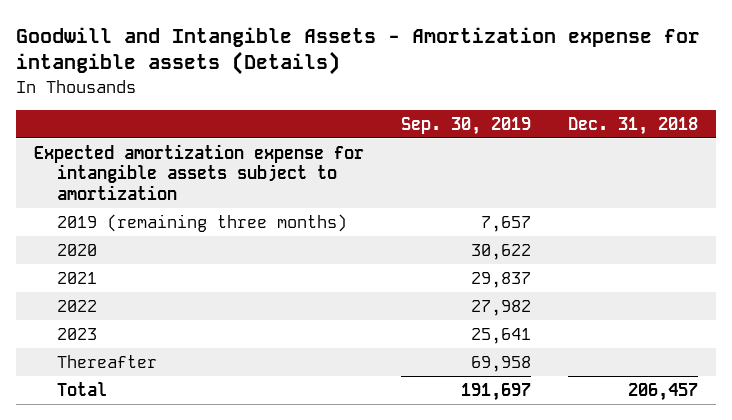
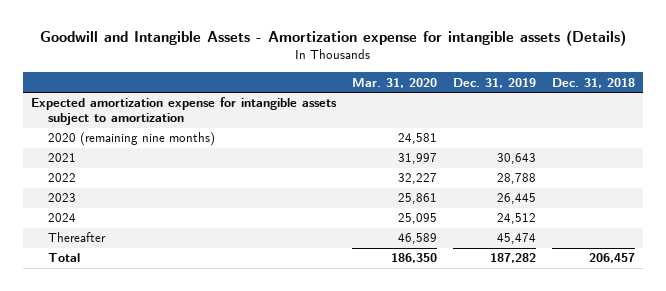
[401,116,532,135] Sep. 30, 2019 -> none
none -> [351,77,437,88] Mar. 31, 2020
none -> [452,77,536,88] Dec. 31, 2019
[57,244,98,257] 2020 -> none
[57,214,348,233] 2019 (remaining three months) -> [48,132,216,147] 2020 (remaining nine months)
none -> [48,213,77,223] 2024

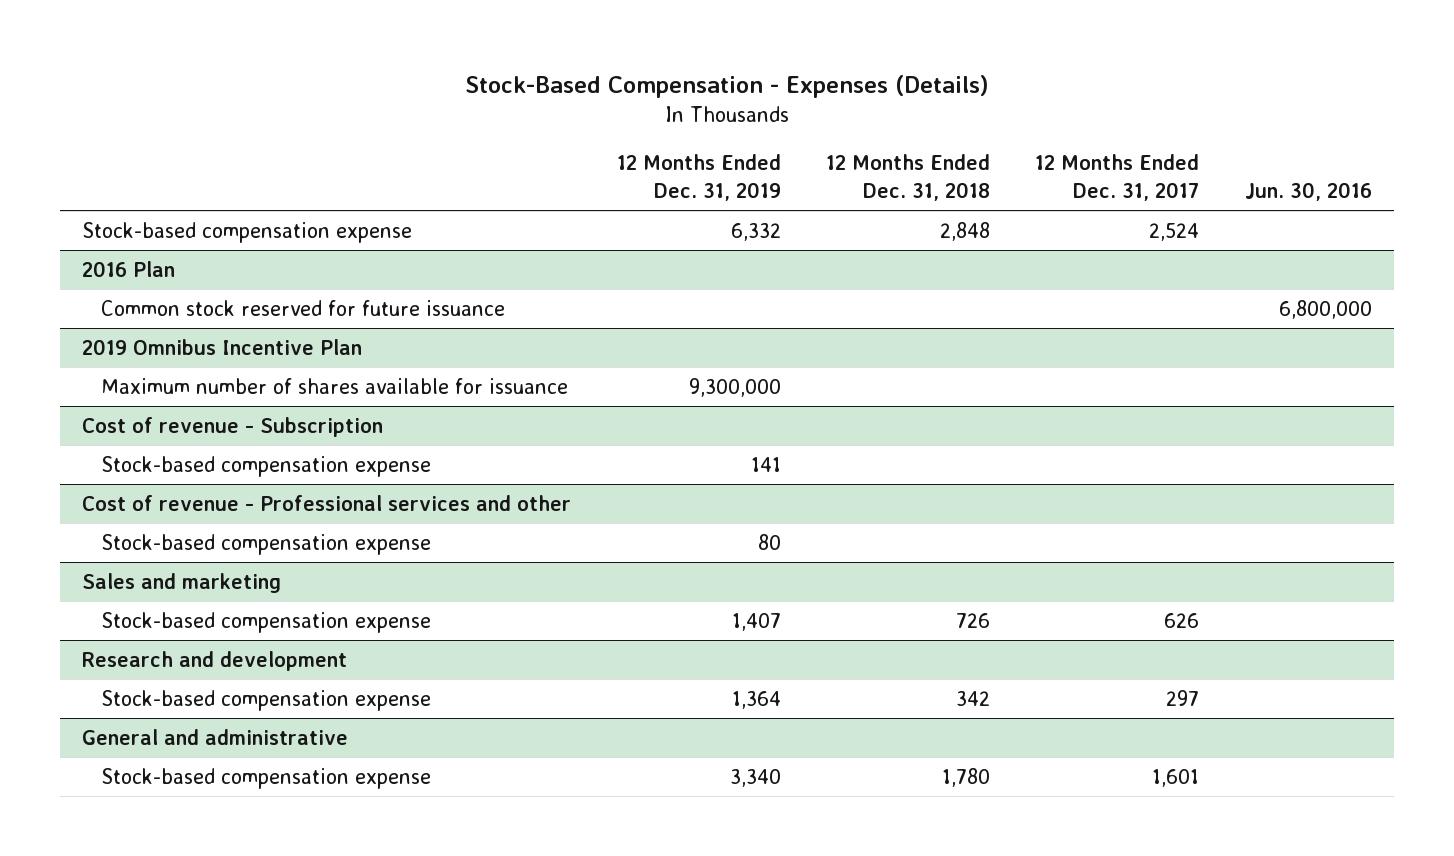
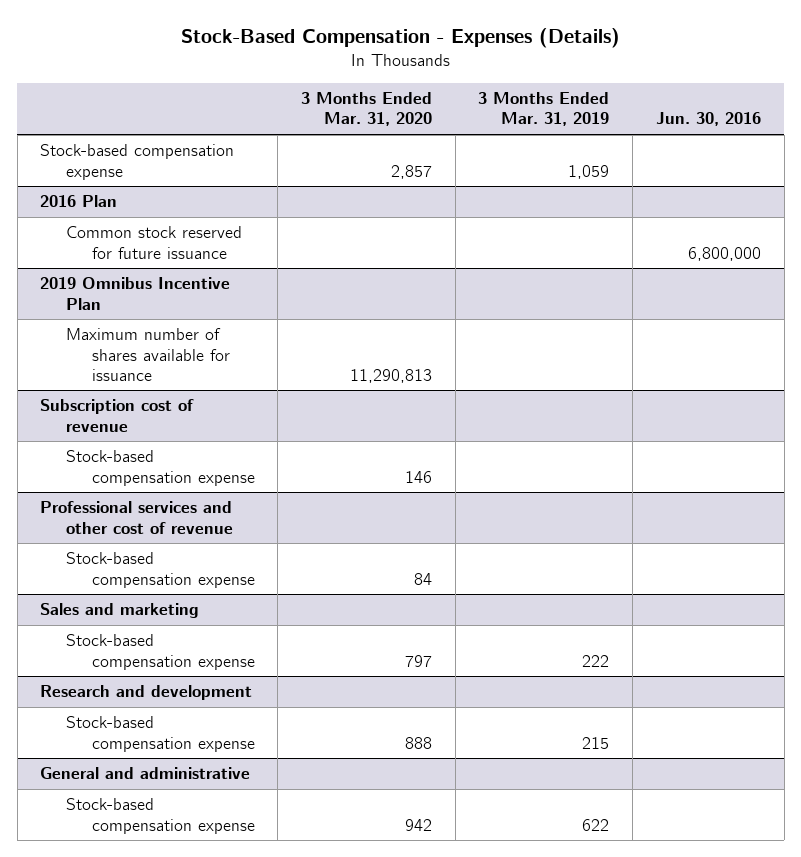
[616,154,781,202] 12 Months Ended Dec. 31, 2019 -> none
[826,154,991,202] 12 Months Ended Dec. 31, 2018 -> none
[1035,154,1200,202] 12 Months Ended Dec. 31, 2017 -> none
none -> [301,92,433,127] 3 Months Ended Mar. 31, 2020
none -> [478,92,610,127] 3 Months Ended Mar. 31, 2019
[82,416,384,437] Cost of revenue - Subscription -> [40,399,195,432] Subscription cost of revenue
[82,494,572,511] Cost of revenue - Professional services and other -> [40,501,234,534] Professional services and other cost of revenue

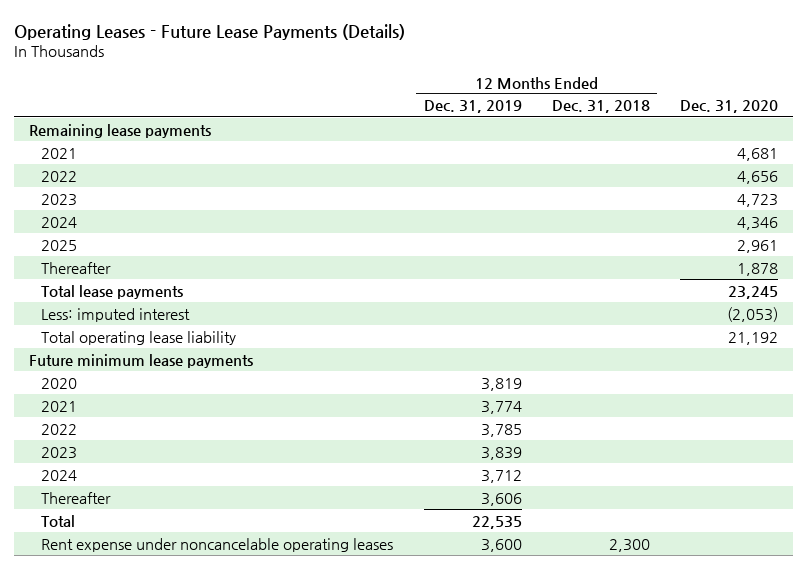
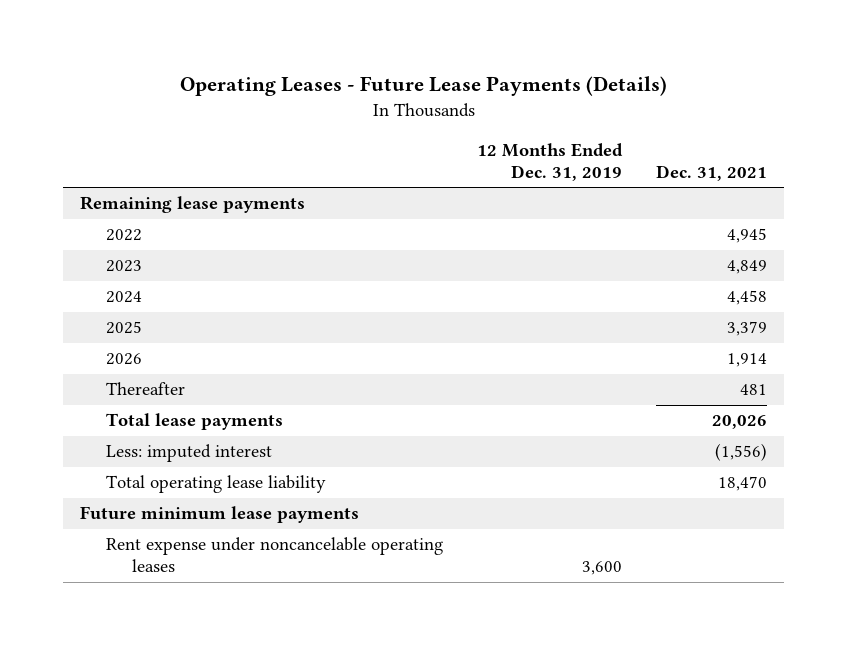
[551,100,650,114] Dec. 31, 2018 -> none
[679,100,778,114] Dec. 31, 2020 -> none
none -> [656,164,768,181] Dec. 31, 2021
[41,147,78,159] 2021 -> none
none -> [105,353,142,366] 2026
[41,377,78,389] 2020 -> none
[41,400,78,412] 2021 -> none
[41,423,78,435] 2022 -> none
[41,446,78,459] 2023 -> none
[41,469,78,481] 2024 -> none
[41,491,112,504] Thereafter -> none
[41,514,76,527] Total -> none

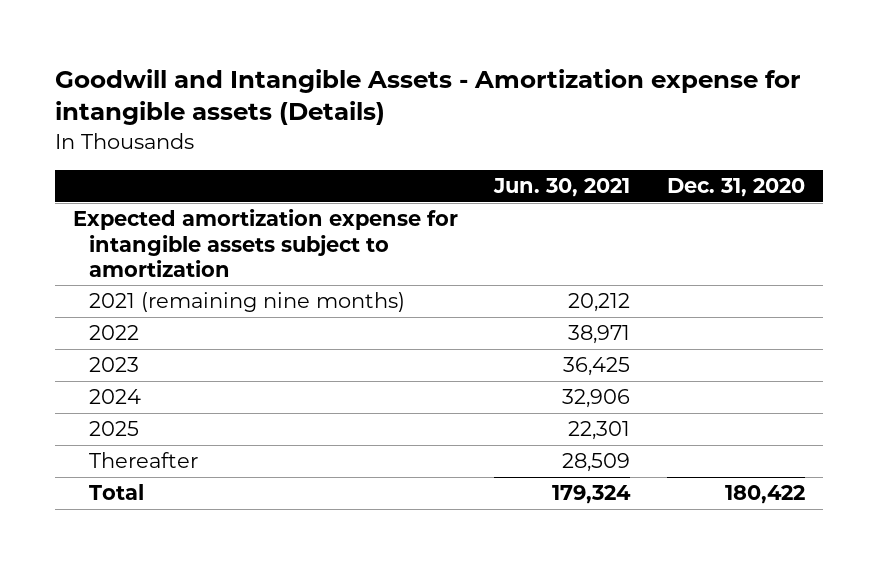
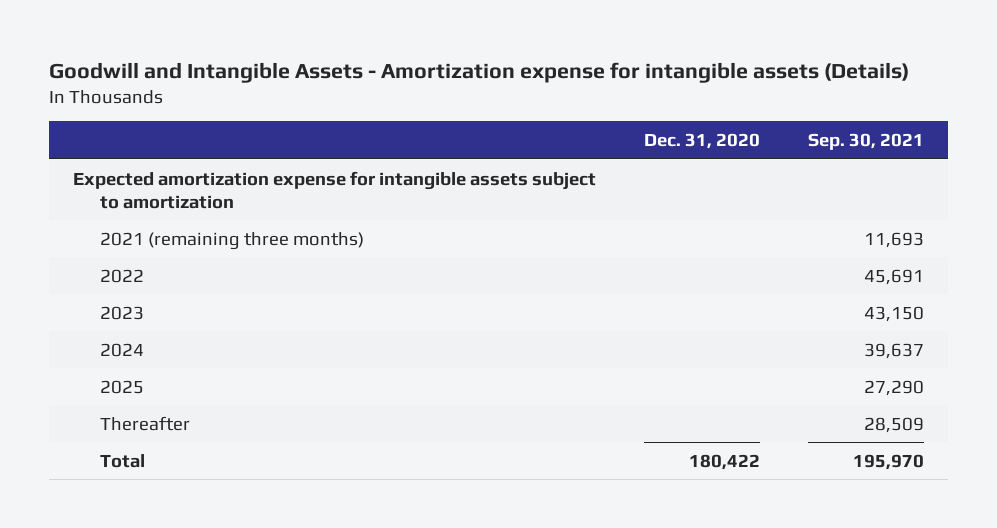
[493,178,631,198] Jun. 30, 2021 -> none
none -> [807,133,924,151] Sep. 30, 2021
[88,292,405,313] 2021 (remaining nine months) -> [100,231,365,250] 2021 (remaining three months)

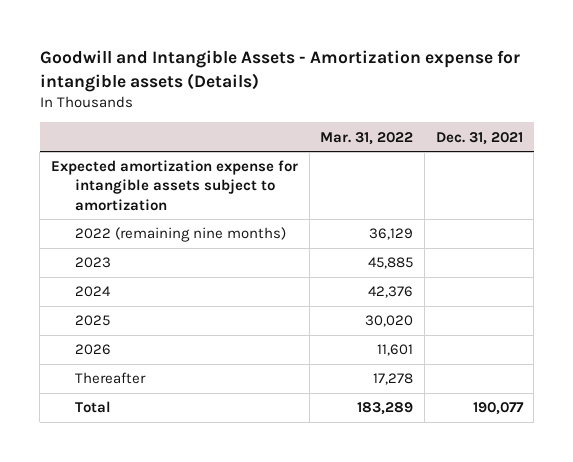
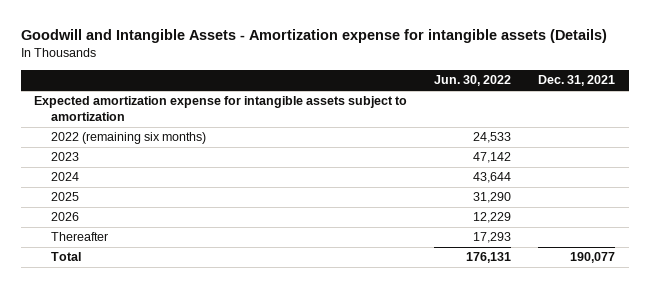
[320,131,414,145] Mar. 31, 2022 -> none
none -> [434,75,512,87] Jun. 30, 2022
[74,227,286,243] 2022 (remaining nine months) -> [51,132,207,145] 2022 (remaining six months)

